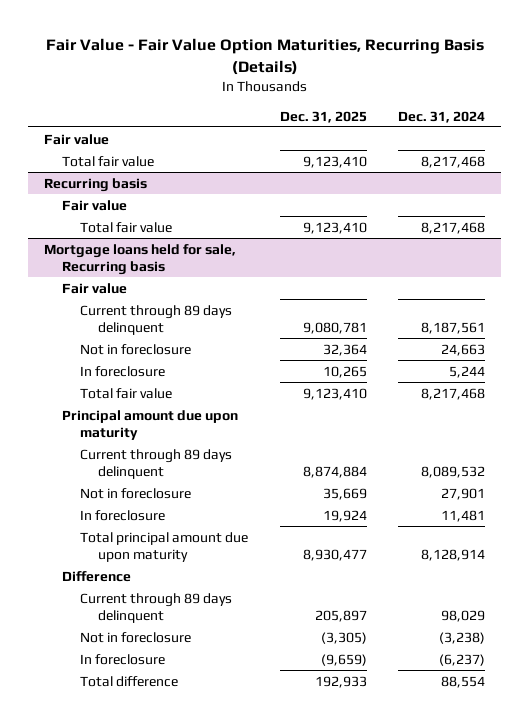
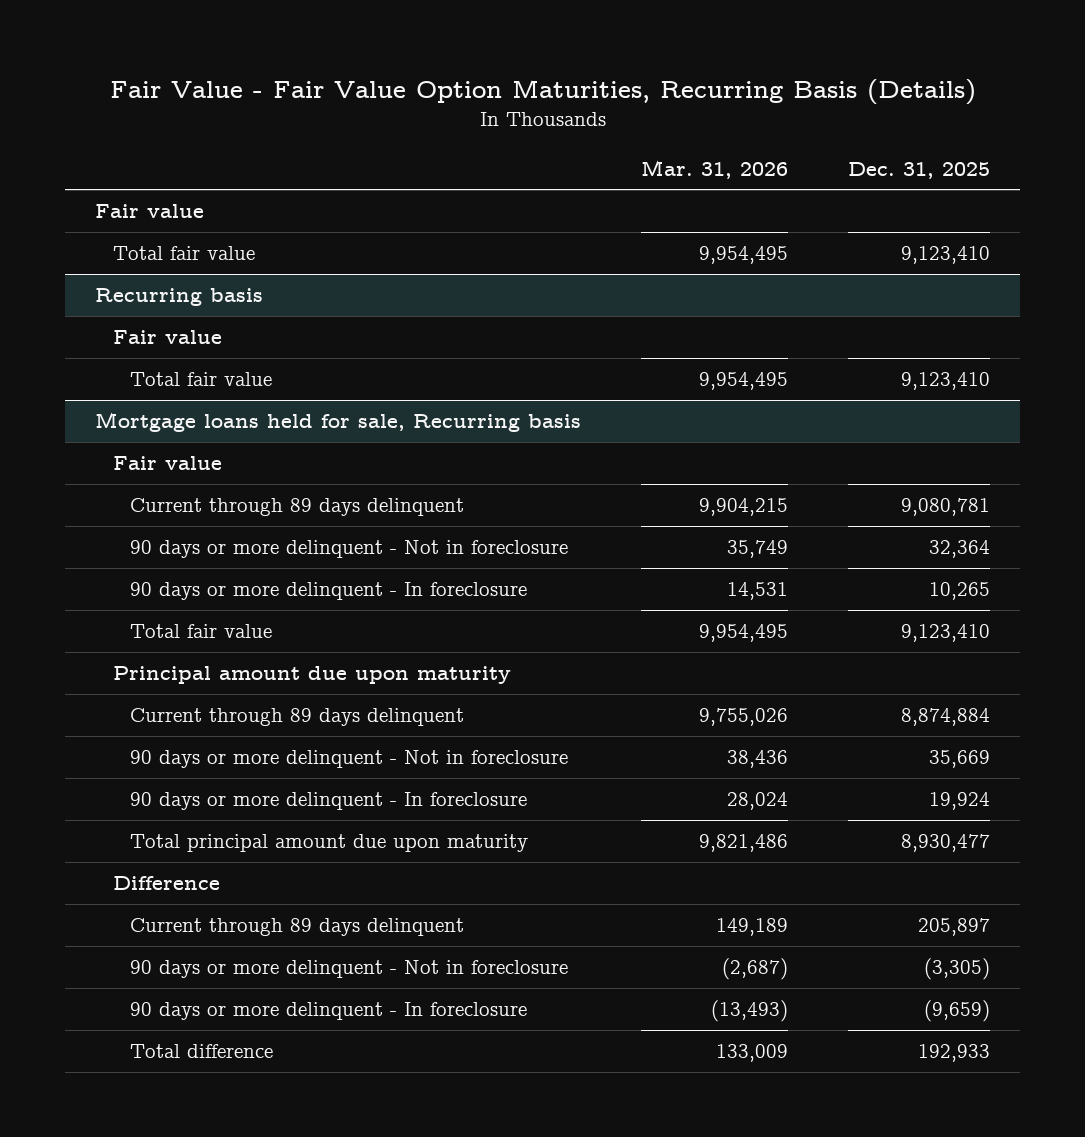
[398,110,486,123] Dec. 31, 2024 -> none
none -> [641,159,789,179] Mar. 31, 2026
[79,343,191,355] Not in foreclosure -> [130,540,569,559] 90 days or more delinquent - Not in foreclosure
[79,365,165,377] In foreclosure -> [130,582,528,601] 90 days or more delinquent - In foreclosure
[79,487,191,499] Not in foreclosure -> [130,750,569,769] 90 days or more delinquent - Not in foreclosure
[79,509,165,521] In foreclosure -> [130,792,528,811] 90 days or more delinquent - In foreclosure
[79,631,191,643] Not in foreclosure -> [130,960,569,979] 90 days or more delinquent - Not in foreclosure
[79,653,165,665] In foreclosure -> [130,1002,528,1021] 90 days or more delinquent - In foreclosure

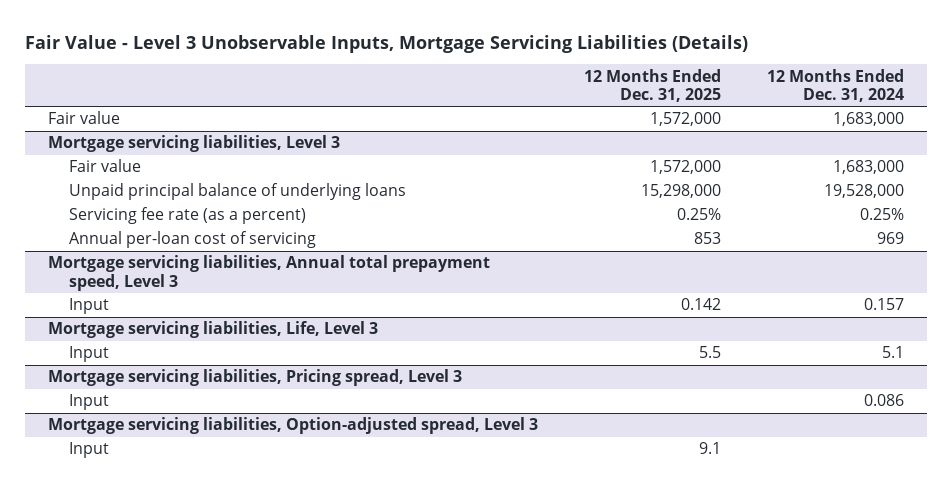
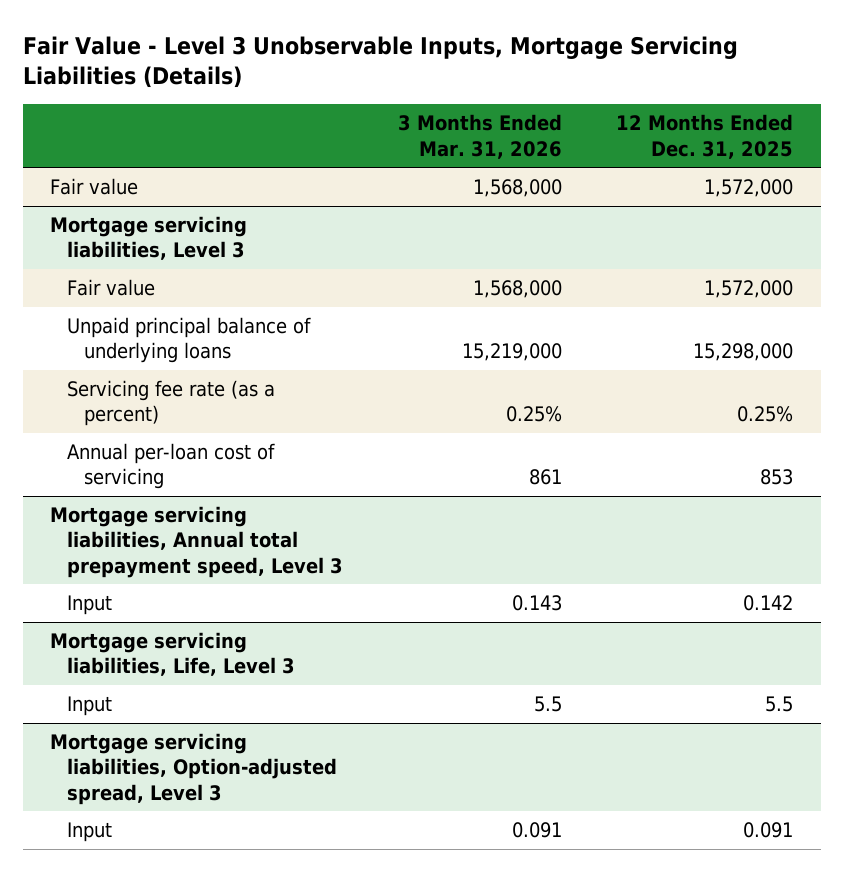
[767,68,905,102] 12 Months Ended Dec. 31, 2024 -> none
none -> [397,114,562,159] 3 Months Ended Mar. 31, 2026
[47,369,462,387] Mortgage servicing liabilities, Pricing spread, Level 3 -> none
[69,394,110,411] Input -> none
[699,442,722,455] 9.1 -> [743,822,794,839] 0.091

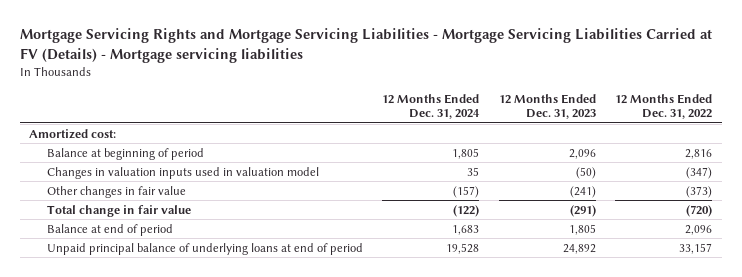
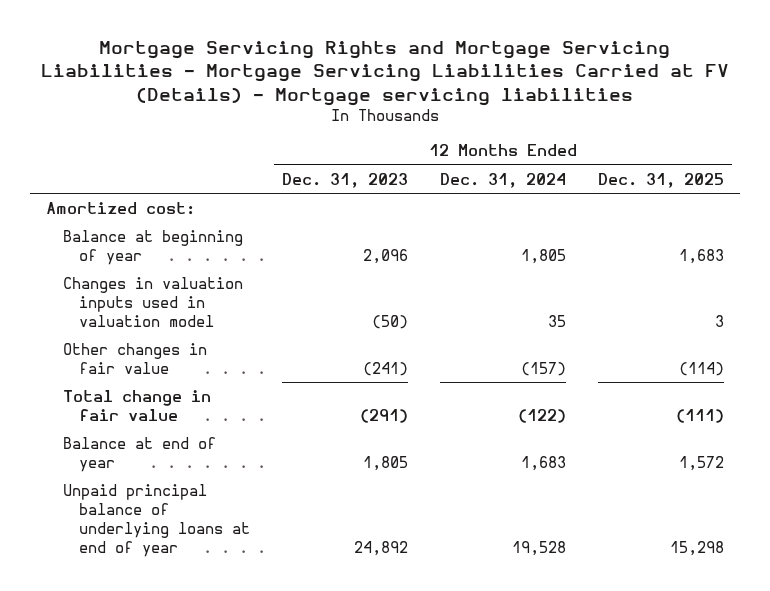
[615,93,713,120] 12 Months Ended Dec. 31, 2022 -> none
none -> [597,172,724,188] Dec. 31, 2025
[46,147,204,160] Balance at beginning of period -> [62,229,243,265] Balance at beginning of year
[46,223,173,236] Balance at end of period -> [62,436,216,472] Balance at end of year
[46,242,363,255] Unpaid principal balance of underlying loans at end of period -> [62,483,250,557] Unpaid principal balance of underlying loans at end of year

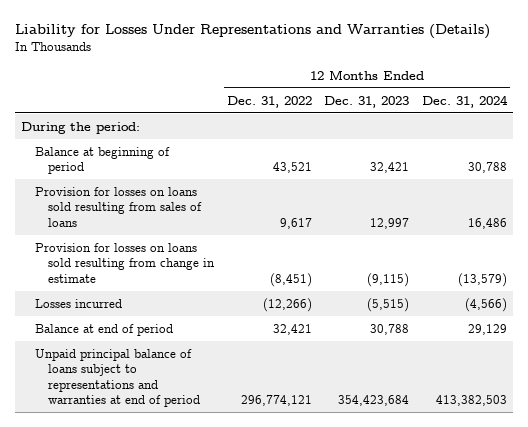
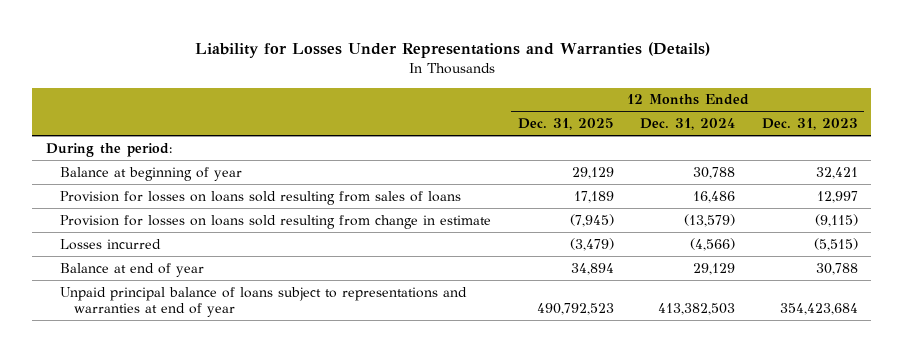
[226,95,312,108] Dec. 31, 2022 -> none
none -> [517,118,614,131] Dec. 31, 2025
[34,146,170,175] Balance at beginning of period -> [60,166,243,181] Balance at beginning of year
[34,323,173,336] Balance at end of period -> [60,262,205,277] Balance at end of year
[34,348,201,408] Unpaid principal balance of loans subject to representations and warranties at end of period -> [60,286,468,318] Unpaid principal balance of loans subject to representations and warranties at end of year

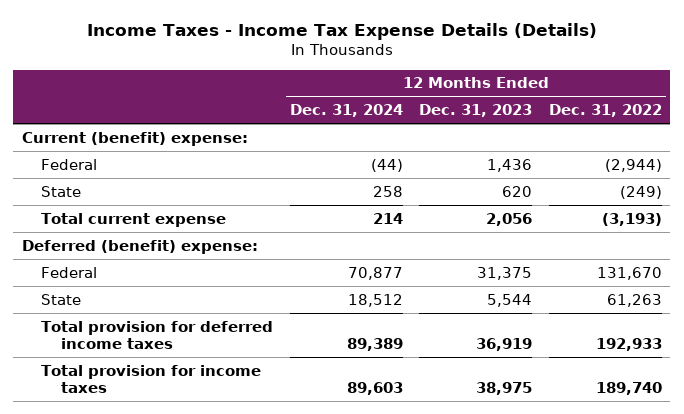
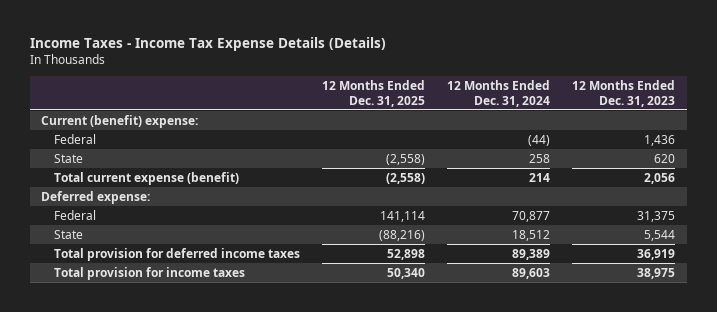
[548,104,662,118] Dec. 31, 2022 -> none
none -> [322,79,426,107] 12 Months Ended Dec. 31, 2025
[41,212,227,227] Total current expense -> [54,171,240,185] Total current expense (benefit)
[21,239,258,254] Deferred (benefit) expense: -> [41,190,151,204] Deferred expense:

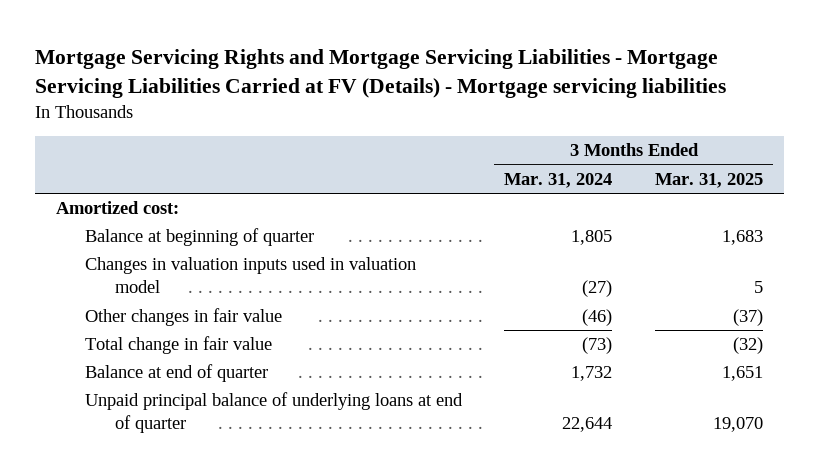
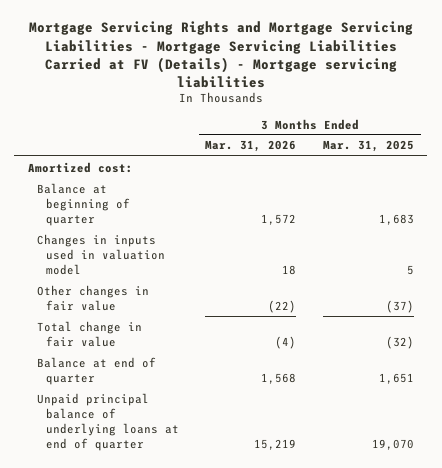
[504,172,613,188] Mar. 31, 2024 -> none
none -> [205,140,297,153] Mar. 31, 2026
[85,257,417,294] Changes in valuation inputs used in valuation model -> [36,233,165,275] Changes in inputs used in valuation model

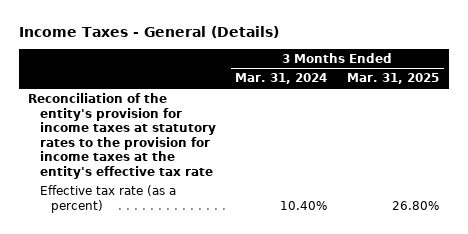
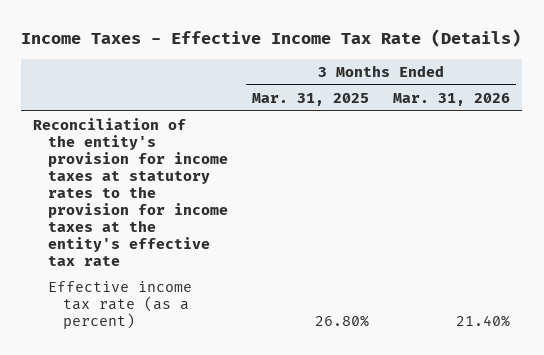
[18,25,279,38] Income Taxes - General (Details) -> [21,29,522,48] Income Taxes - Effective Income Tax Rate (Details)
[235,73,328,85] Mar. 31, 2024 -> none
none -> [393,92,511,106] Mar. 31, 2026
[39,185,176,213] Effective tax rate (as a percent) -> [48,281,193,330] Effective income tax rate (as a percent)

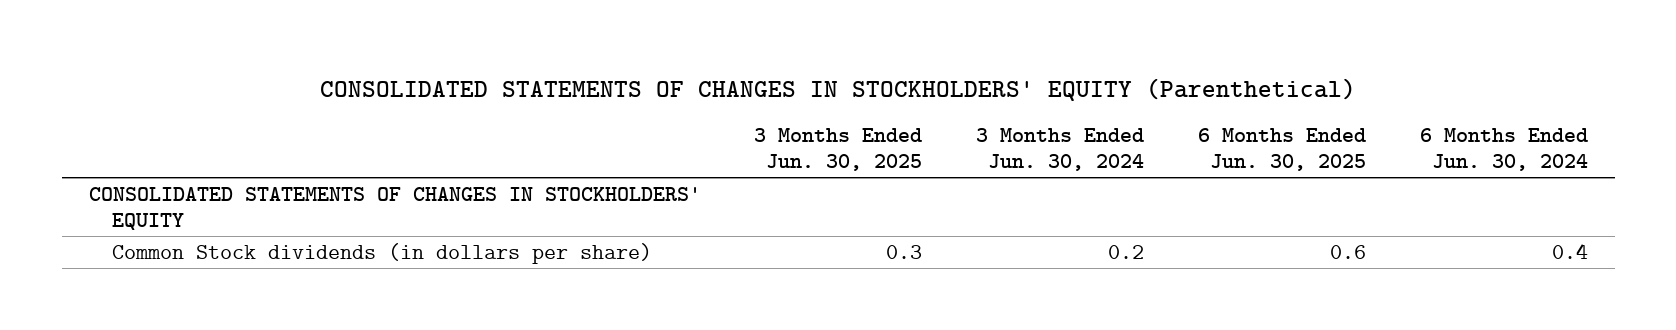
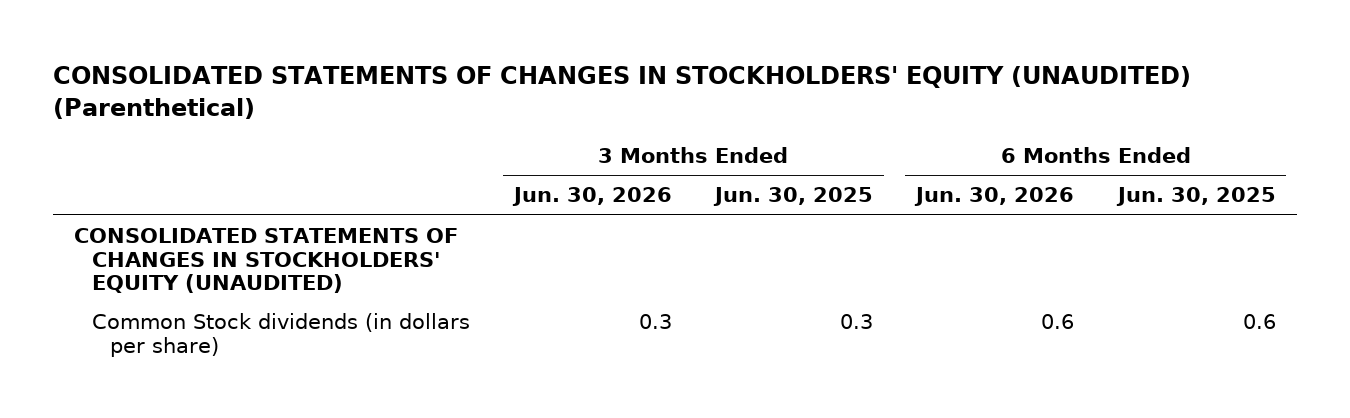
[320,77,1357,101] CONSOLIDATED STATEMENTS OF CHANGES IN STOCKHOLDERS' EQUITY (Parenthetical) -> [52,66,1191,119] CONSOLIDATED STATEMENTS OF CHANGES IN STOCKHOLDERS' EQUITY (UNAUDITED) (Parenthetical)
[976,128,1145,172] 3 Months Ended Jun. 30, 2024 -> none
[1419,128,1588,172] 6 Months Ended Jun. 30, 2024 -> none
none -> [511,187,672,207] Jun. 30, 2026
none -> [914,187,1075,207] Jun. 30, 2026
[88,186,701,230] CONSOLIDATED STATEMENTS OF CHANGES IN STOCKHOLDERS' EQUITY -> [74,228,459,294] CONSOLIDATED STATEMENTS OF CHANGES IN STOCKHOLDERS' EQUITY (UNAUDITED)

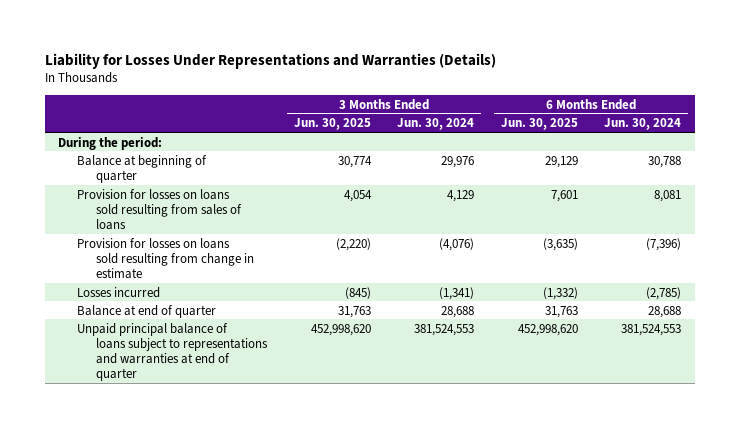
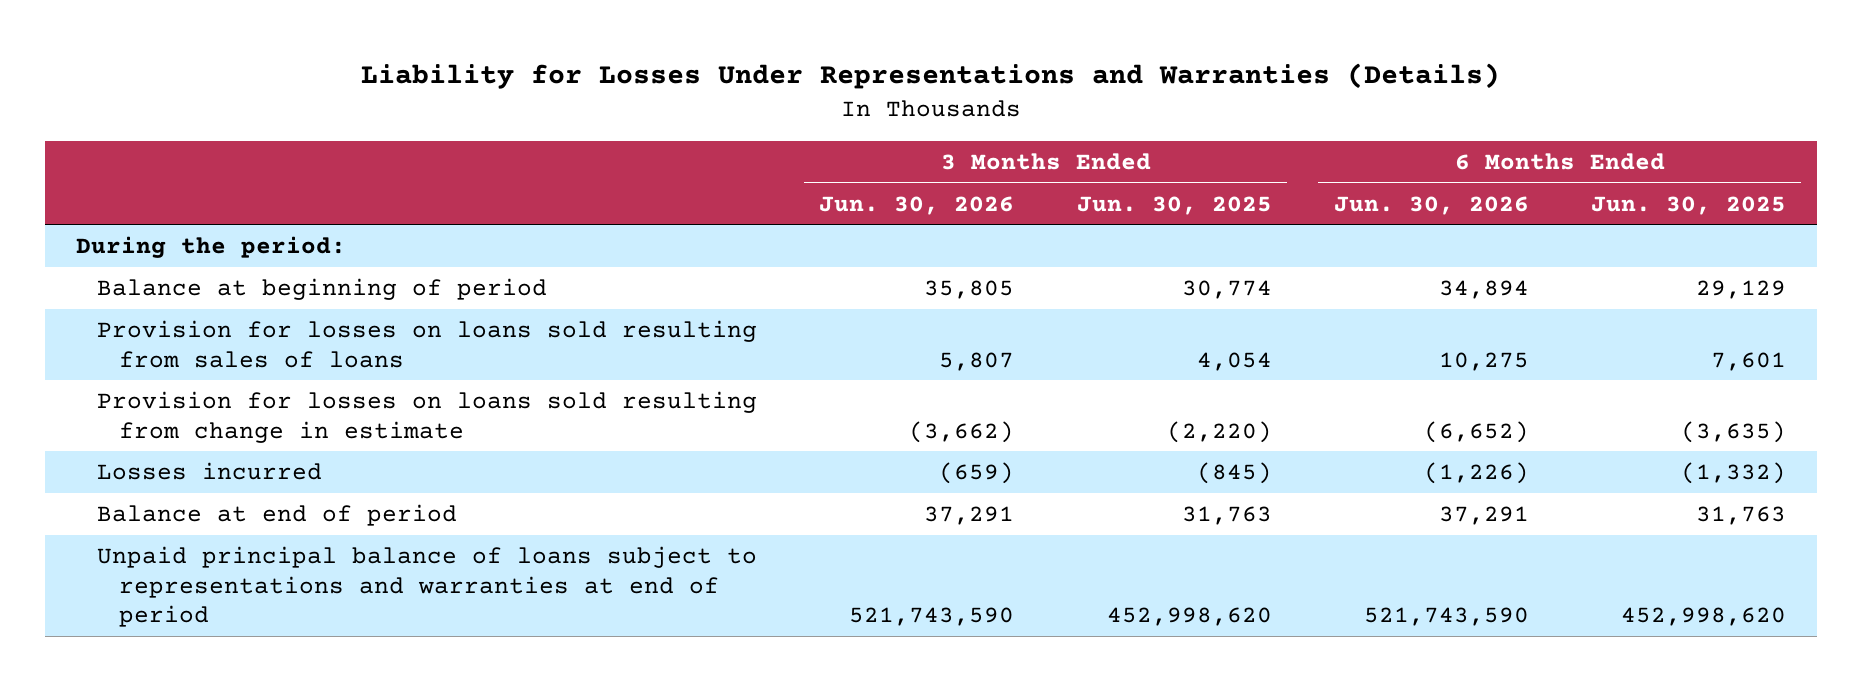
[397,118,475,131] Jun. 30, 2024 -> none
[604,118,682,131] Jun. 30, 2024 -> none
none -> [819,195,1015,215] Jun. 30, 2026
none -> [1333,195,1529,215] Jun. 30, 2026
[76,154,207,183] Balance at beginning of quarter -> [97,278,548,301] Balance at beginning of period
[76,304,216,318] Balance at end of quarter -> [97,504,458,527] Balance at end of period
[76,322,269,382] Unpaid principal balance of loans subject to representations and warranties at end of quarter -> [97,546,758,628] Unpaid principal balance of loans subject to representations and warranties at end of period

